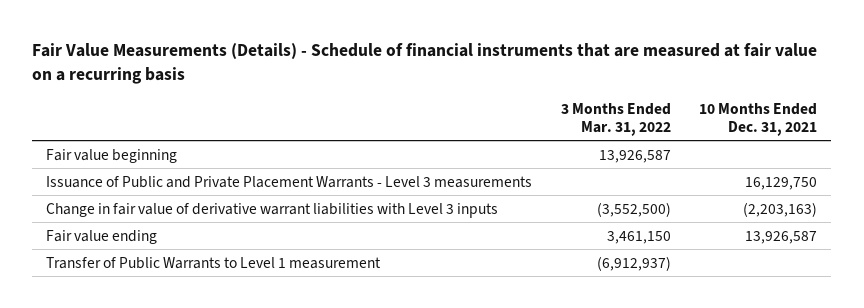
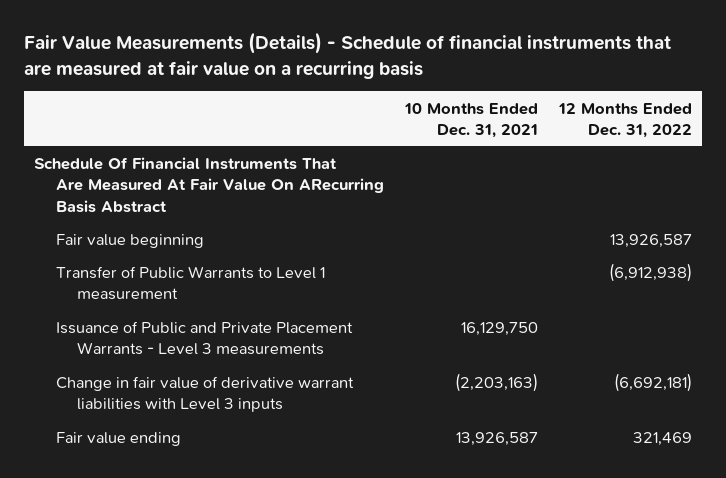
[560,102,671,136] 3 Months Ended Mar. 31, 2022 -> none
none -> [557,102,692,138] 12 Months Ended Dec. 31, 2022
none -> [34,157,384,213] Schedule Of Financial Instruments That Are Measured At Fair Value On ARecurring Basis Abstract
[46,256,382,269] Transfer of Public Warrants to Level 1 measurement -> [55,266,325,301] Transfer of Public Warrants to Level 1 measurement

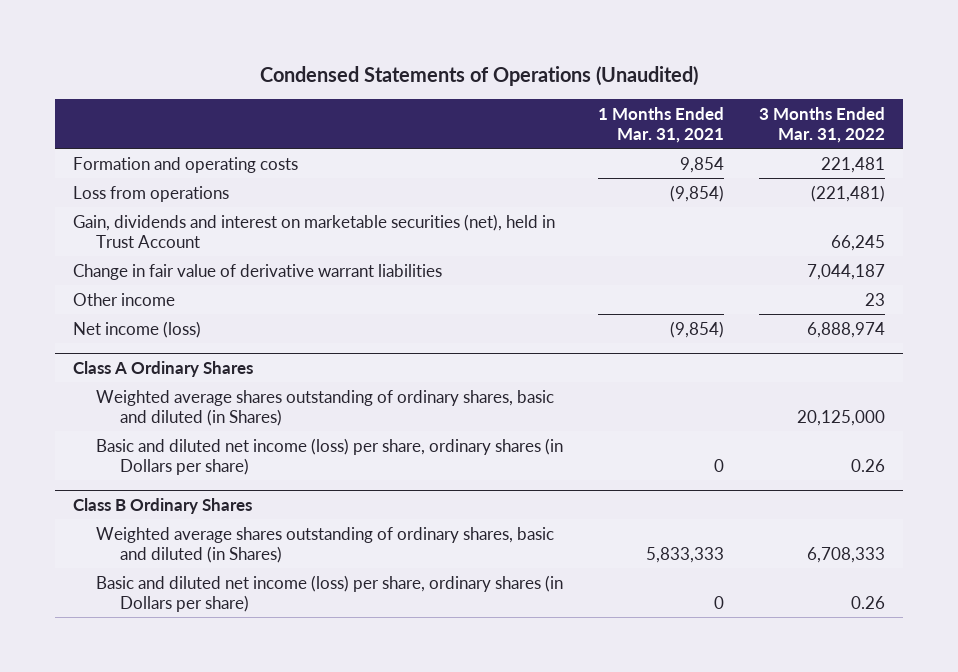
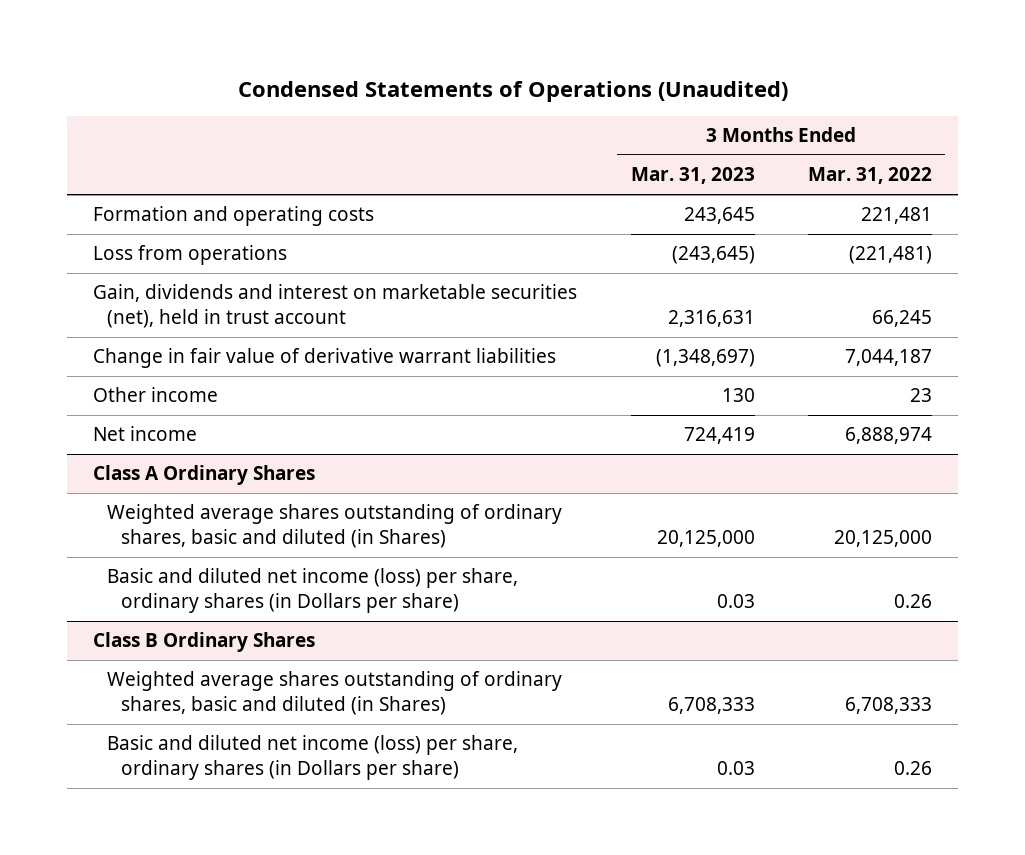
[598,106,725,143] 1 Months Ended Mar. 31, 2021 -> none
none -> [630,167,755,185] Mar. 31, 2023
[72,213,555,248] Gain, dividends and interest on marketable securities (net), held in Trust Account -> [93,284,578,329] Gain, dividends and interest on marketable securities (net), held in trust account
[72,320,201,338] Net income (loss) -> [93,426,198,442] Net income

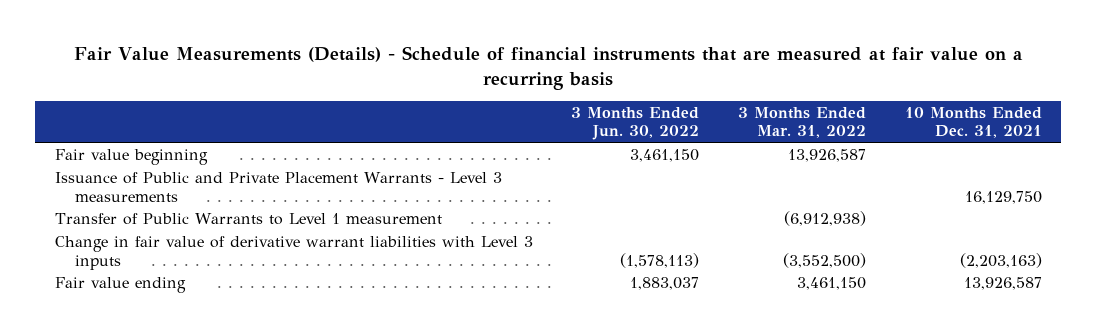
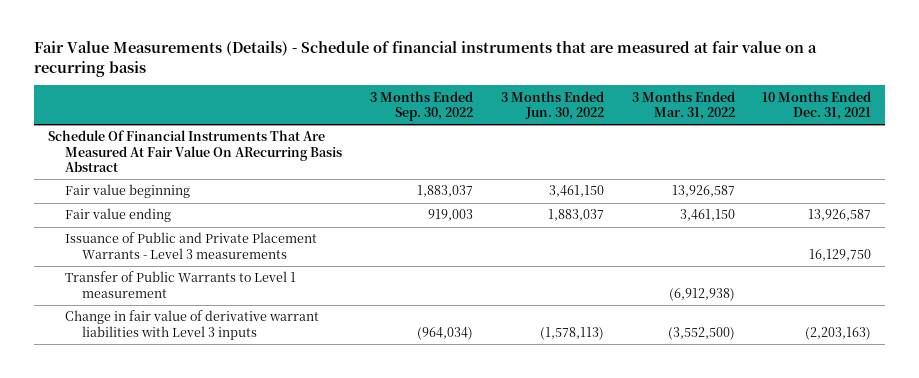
none -> [369,90,473,121] 3 Months Ended Sep. 30, 2022
none -> [47,130,342,172] Schedule Of Financial Instruments That Are Measured At Fair Value On ARecurring Basis Abstract
[54,276,186,293] Fair value ending -> [64,208,171,223] Fair value ending

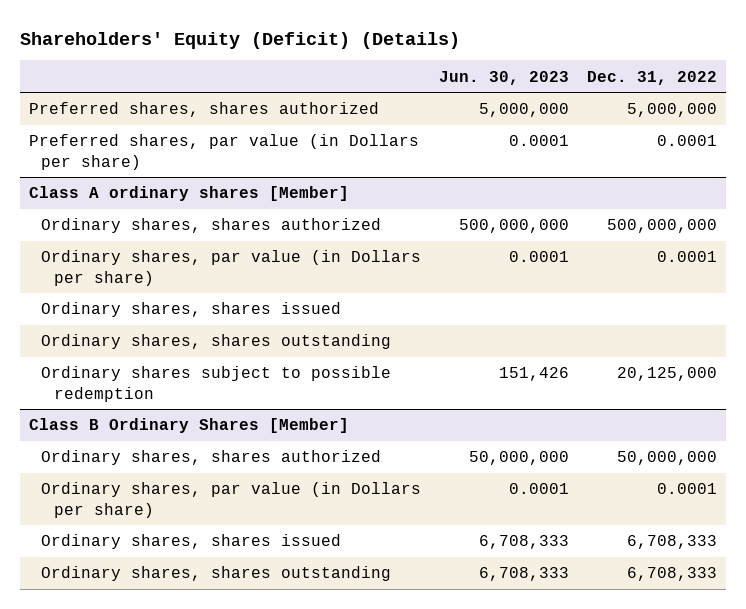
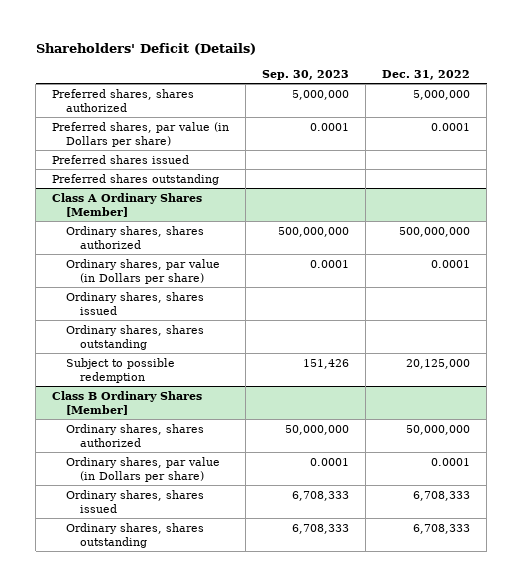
[19,31,460,49] Shareholders' Equity (Deficit) (Details) -> [35,43,256,56] Shareholders' Deficit (Details)
[439,70,570,85] Jun. 30, 2023 -> none
none -> [262,69,350,80] Sep. 30, 2023
none -> [52,154,190,164] Preferred shares issued
none -> [52,173,220,185] Preferred shares outstanding
[28,186,349,202] Class A ordinary shares [Member] -> [52,192,203,217] Class A Ordinary Shares [Member]
[41,366,392,402] Ordinary shares subject to possible redemption -> [66,357,176,383] Subject to possible redemption

